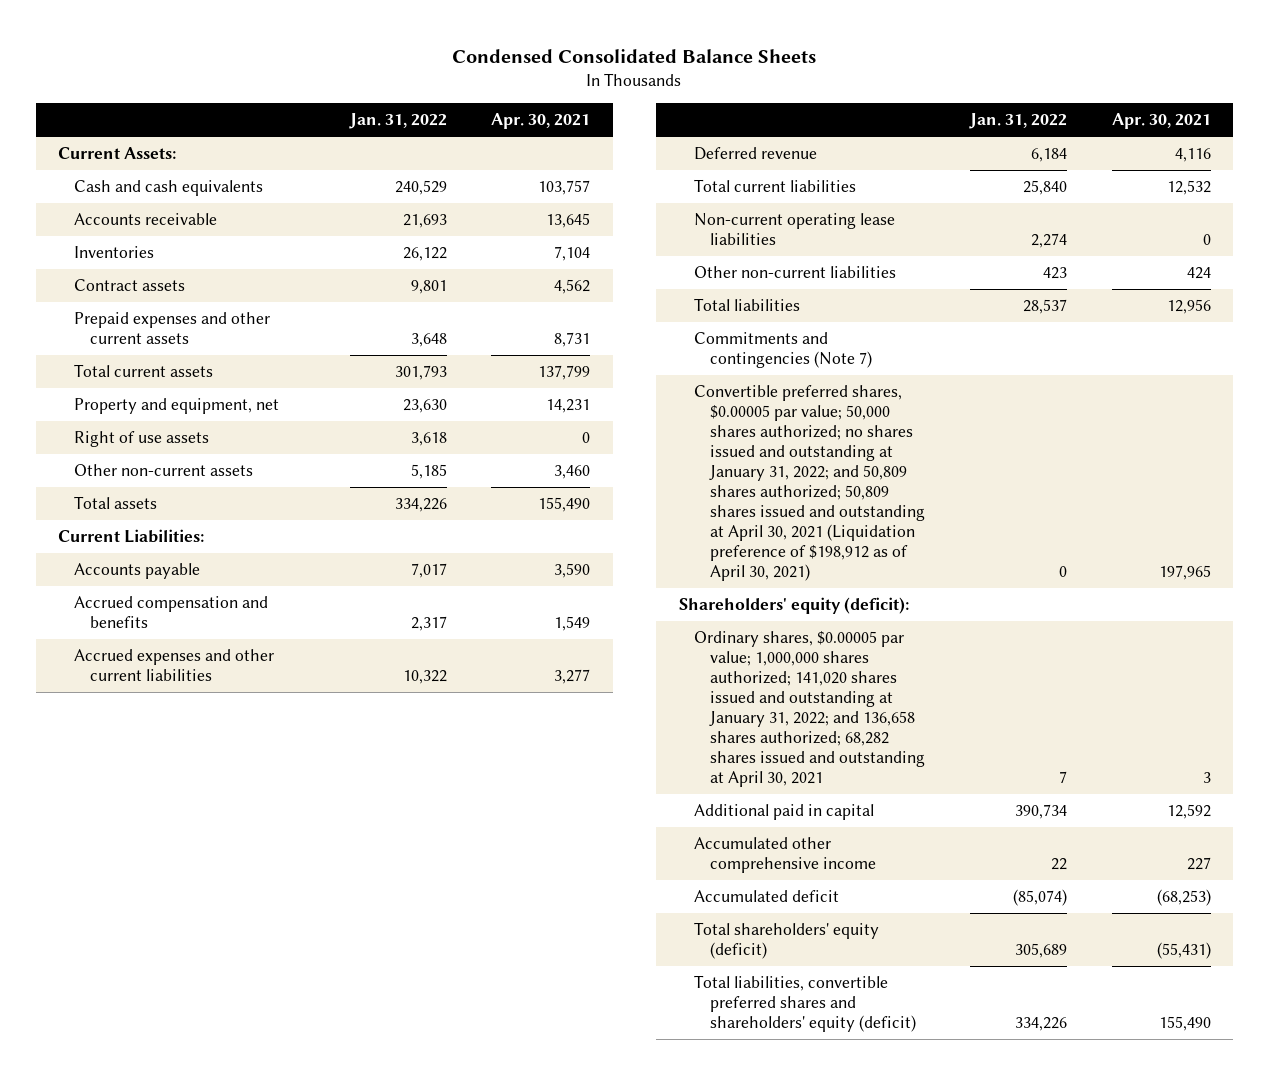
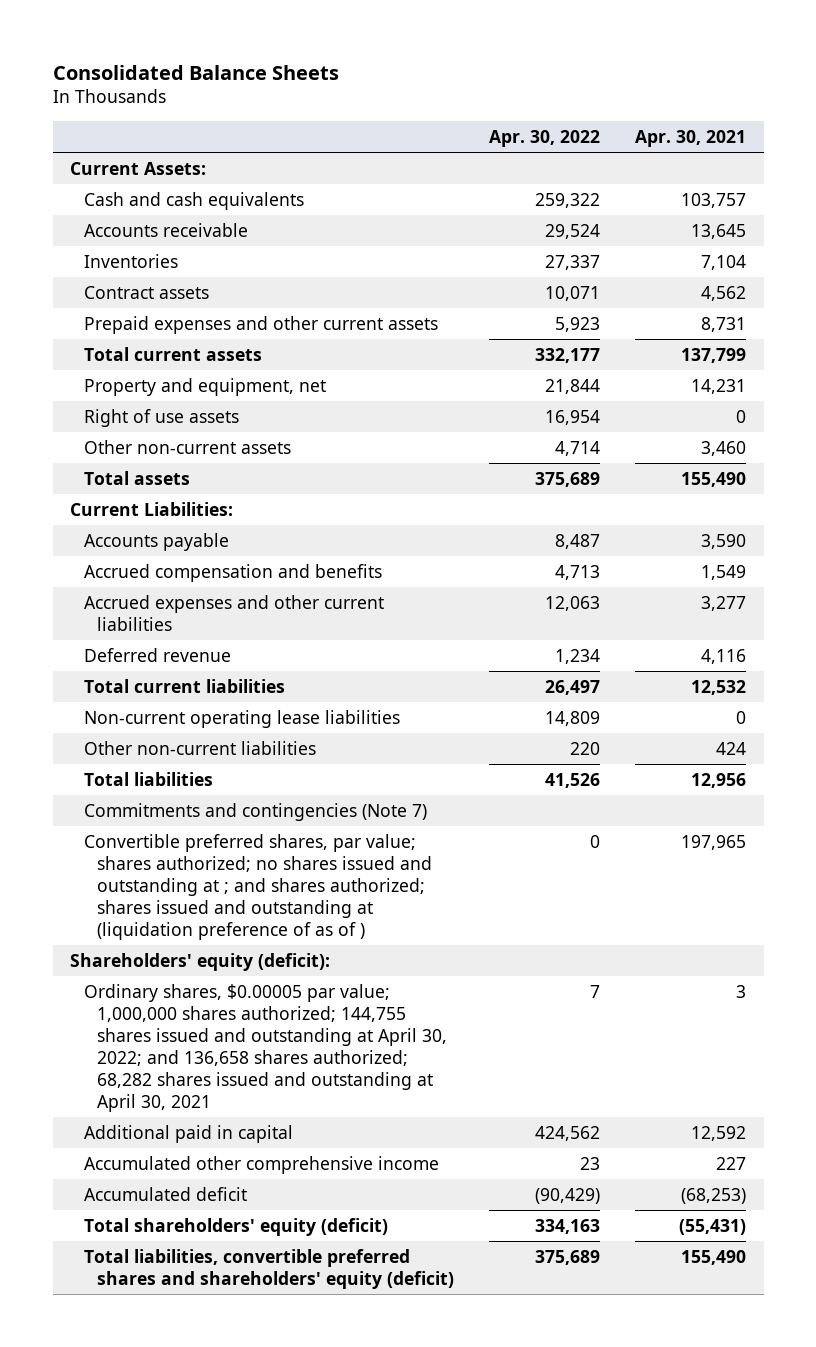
[452,48,817,63] Condensed Consolidated Balance Sheets -> [52,64,339,80] Consolidated Balance Sheets
[348,113,447,130] Jan. 31, 2022 -> none
none -> [489,129,601,147] Apr. 30, 2022
[694,385,925,582] Convertible preferred shares, $0.00005 par value; 50,000 shares authorized; no shares issued and outstanding at January 31, 2022; and 50,809 shares authorized; 50,809 shares issued and outstanding at April 30, 2021 (Liquidation preference of $198,912 as of April 30, 2021) -> [83,833,433,940] Convertible preferred shares, par value; shares authorized; no shares issued and outstanding at ; and shares authorized; shares issued and outstanding at (liquidation preference of as of )
[694,631,925,788] Ordinary shares, $0.00005 par value; 1,000,000 shares authorized; 141,020 shares issued and outstanding at January 31, 2022; and 136,658 shares authorized; 68,282 shares issued and outstanding at April 30, 2021 -> [83,983,448,1112] Ordinary shares, $0.00005 par value; 1,000,000 shares authorized; 144,755 shares issued and outstanding at April 30, 2022; and 136,658 shares authorized; 68,282 shares issued and outstanding at April 30, 2021

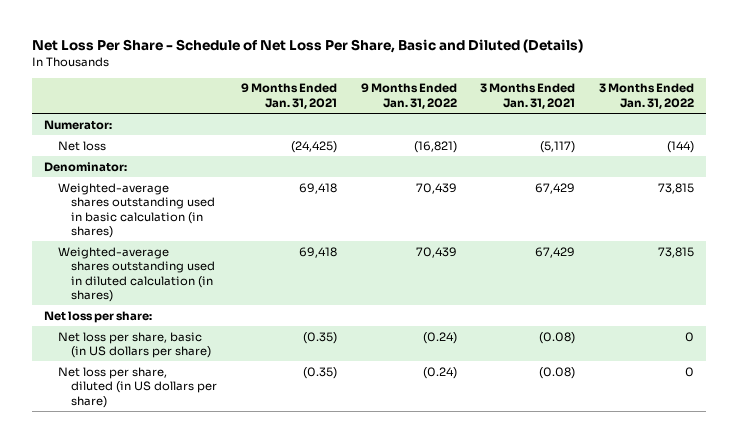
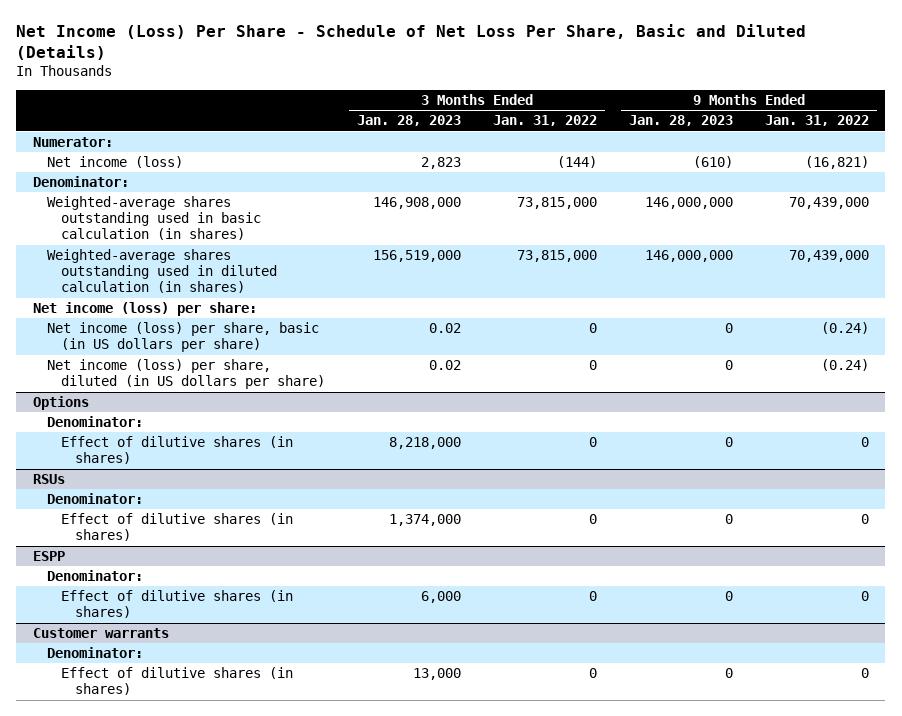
[32,39,584,54] Net Loss Per Share - Schedule of Net Loss Per Share, Basic and Diluted (Details) -> [16,24,807,61] Net Income (Loss) Per Share - Schedule of Net Loss Per Share, Basic and Diluted (Details)
[240,83,337,109] 9 Months Ended Jan. 31, 2021 -> none
[480,83,576,109] 3 Months Ended Jan. 31, 2021 -> none
none -> [357,115,462,127] Jan. 28, 2023
none -> [629,115,734,127] Jan. 28, 2023
[57,140,106,151] Net loss -> [46,156,183,169] Net income (loss)
[415,182,457,194] 70,439 -> [789,197,870,210] 70,439,000
[657,182,694,194] 73,815 -> [517,197,598,210] 73,815,000
[415,246,457,258] 70,439 -> [789,250,870,263] 70,439,000
[657,246,694,258] 73,815 -> [517,250,598,263] 73,815,000
[44,310,153,323] Net loss per share: -> [32,302,257,317] Net income (loss) per share:
[57,331,212,359] Net loss per share, basic (in US dollars per share) -> [46,322,319,353] Net income (loss) per share, basic (in US dollars per share)
[57,366,218,408] Net loss per share, diluted (in US dollars per share) -> [46,359,325,390] Net income (loss) per share, diluted (in US dollars per share)
none -> [32,396,89,411] Options
none -> [46,416,143,428] Denominator:
none -> [60,436,293,465] Effect of dilutive shares (in shares)
none -> [32,474,65,485] RSUs
none -> [46,493,143,505] Denominator:
none -> [60,513,293,542] Effect of dilutive shares (in shares)
none -> [32,551,65,562] ESPP
none -> [46,570,143,582] Denominator:
none -> [60,590,293,619] Effect of dilutive shares (in shares)
none -> [32,628,169,639] Customer warrants
none -> [46,647,143,659] Denominator:
none -> [60,667,293,696] Effect of dilutive shares (in shares)

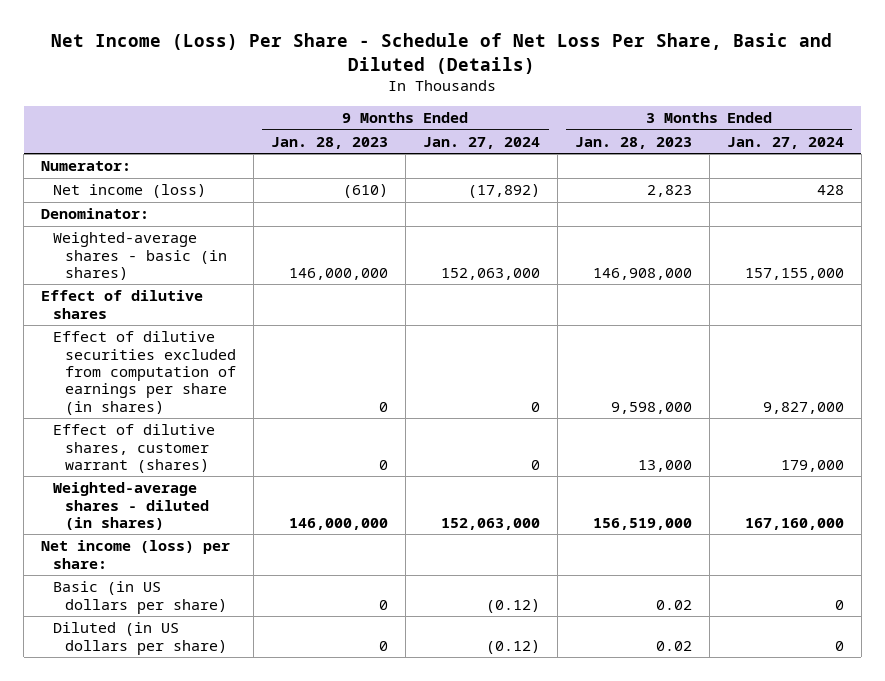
[493,115,598,127] Jan. 31, 2022 -> none
[765,115,870,127] Jan. 31, 2022 -> none
none -> [422,136,540,149] Jan. 27, 2024
none -> [726,136,844,149] Jan. 27, 2024
[46,196,261,241] Weighted-average shares outstanding used in basic calculation (in shares) -> [53,232,228,281] Weighted-average shares - basic (in shares)
none -> [41,290,204,319] Effect of dilutive shares
none -> [53,331,237,415] Effect of dilutive securities excluded from computation of earnings per share (in shares)
none -> [53,424,216,474] Effect of dilutive shares, customer warrant (shares)
[46,249,277,294] Weighted-average shares outstanding used in diluted calculation (in shares) -> [53,482,210,531] Weighted-average shares - diluted (in shares)
[32,396,89,411] Options -> none
[46,416,143,428] Denominator: -> none
[60,436,293,465] Effect of dilutive shares (in shares) -> none
[32,474,65,485] RSUs -> none
[46,493,143,505] Denominator: -> none
[60,513,293,542] Effect of dilutive shares (in shares) -> none
[32,551,65,562] ESPP -> none
[46,570,143,582] Denominator: -> none
[60,590,293,619] Effect of dilutive shares (in shares) -> none
[32,628,169,639] Customer warrants -> none
[46,647,143,659] Denominator: -> none
[60,667,293,696] Effect of dilutive shares (in shares) -> none
[46,322,319,353] Net income (loss) per share, basic (in US dollars per share) -> [53,581,228,614] Basic (in US dollars per share)
[46,359,325,390] Net income (loss) per share, diluted (in US dollars per share) -> [53,622,228,655] Diluted (in US dollars per share)

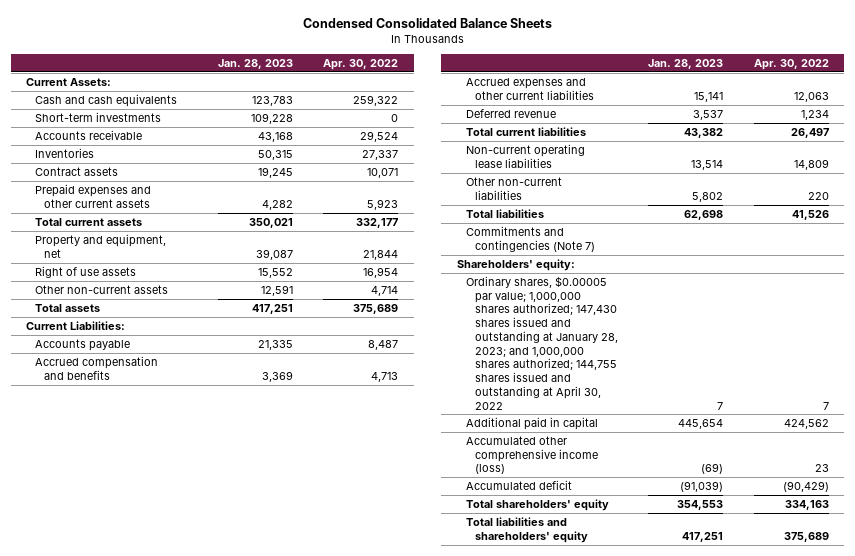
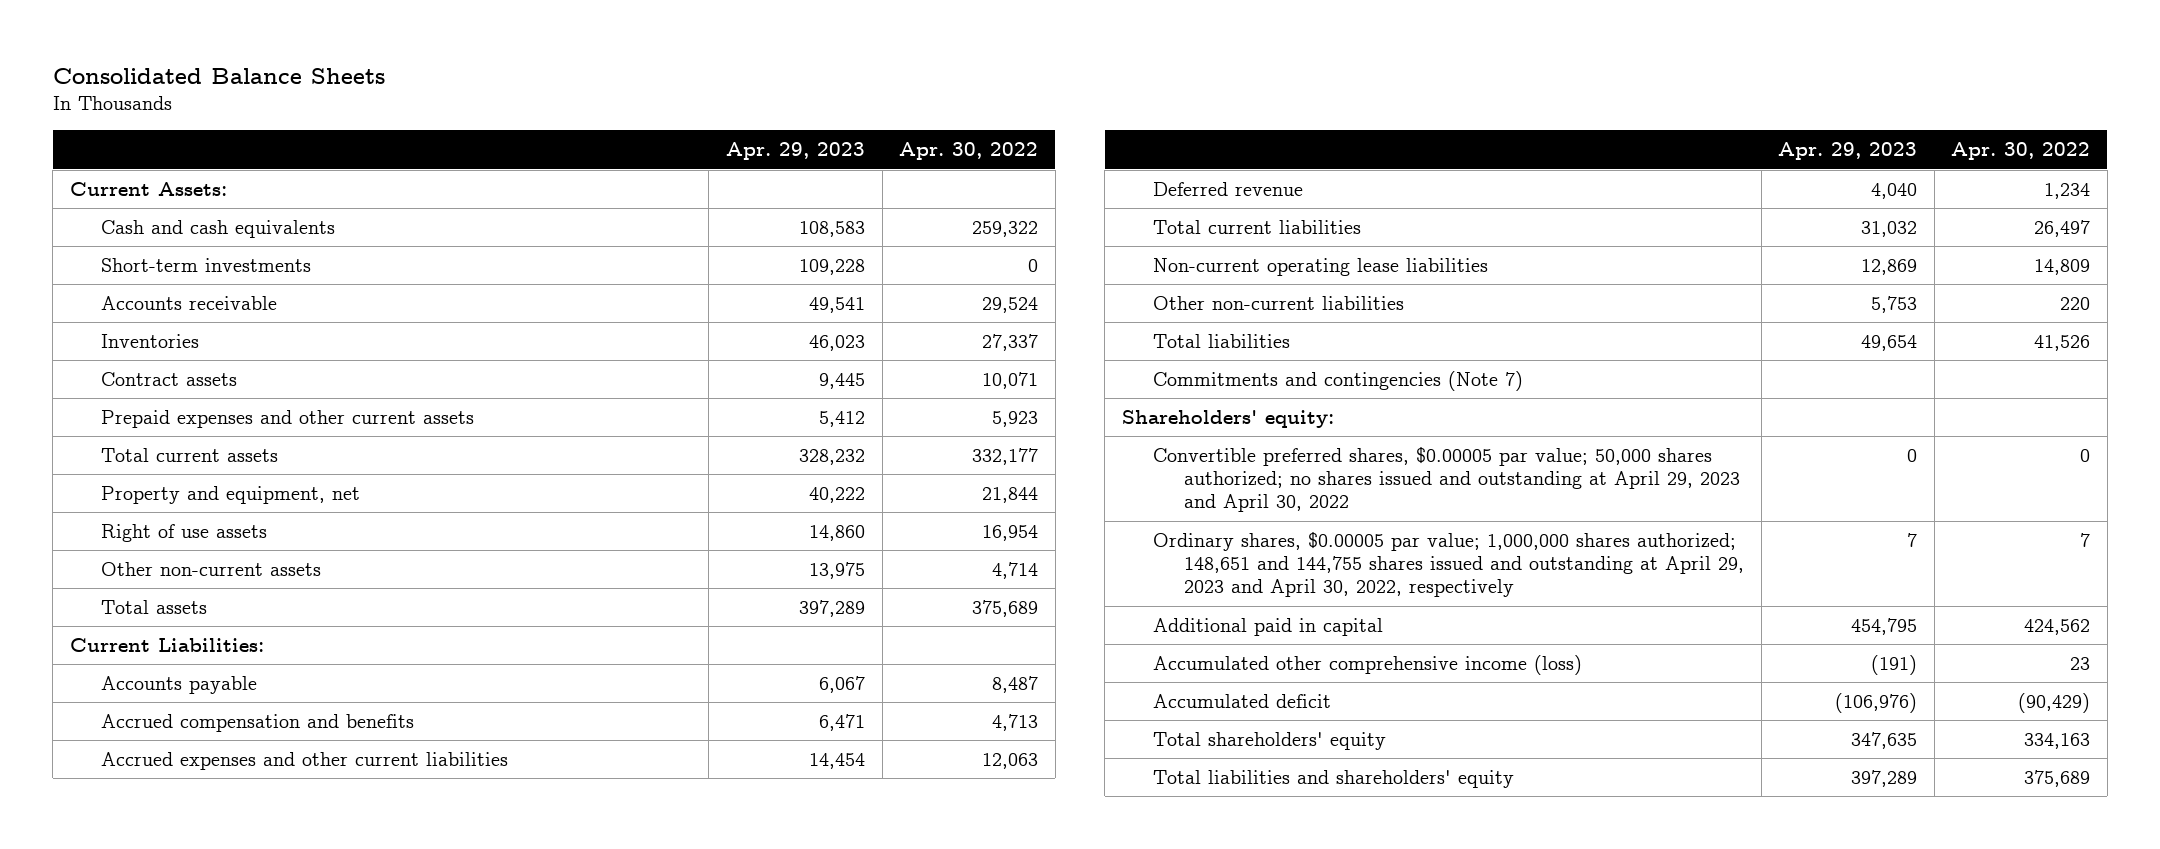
[302,17,552,28] Condensed Consolidated Balance Sheets -> [52,67,385,84] Consolidated Balance Sheets
[217,58,293,69] Jan. 28, 2023 -> none
none -> [726,142,866,161] Apr. 29, 2023
none -> [1153,447,1740,513] Convertible preferred shares, $0.00005 par value; 50,000 shares authorized; no shares issued and outstanding at April 29, 2023 and April 30, 2022
[465,275,618,410] Ordinary shares, $0.00005 par value; 1,000,000 shares authorized; 147,430 shares issued and outstanding at January 28, 2023; and 1,000,000 shares authorized; 144,755 shares issued and outstanding at April 30, 2022 -> [1153,532,1744,598] Ordinary shares, $0.00005 par value; 1,000,000 shares authorized; 148,651 and 144,755 shares issued and outstanding at April 29, 2023 and April 30, 2022, respectively

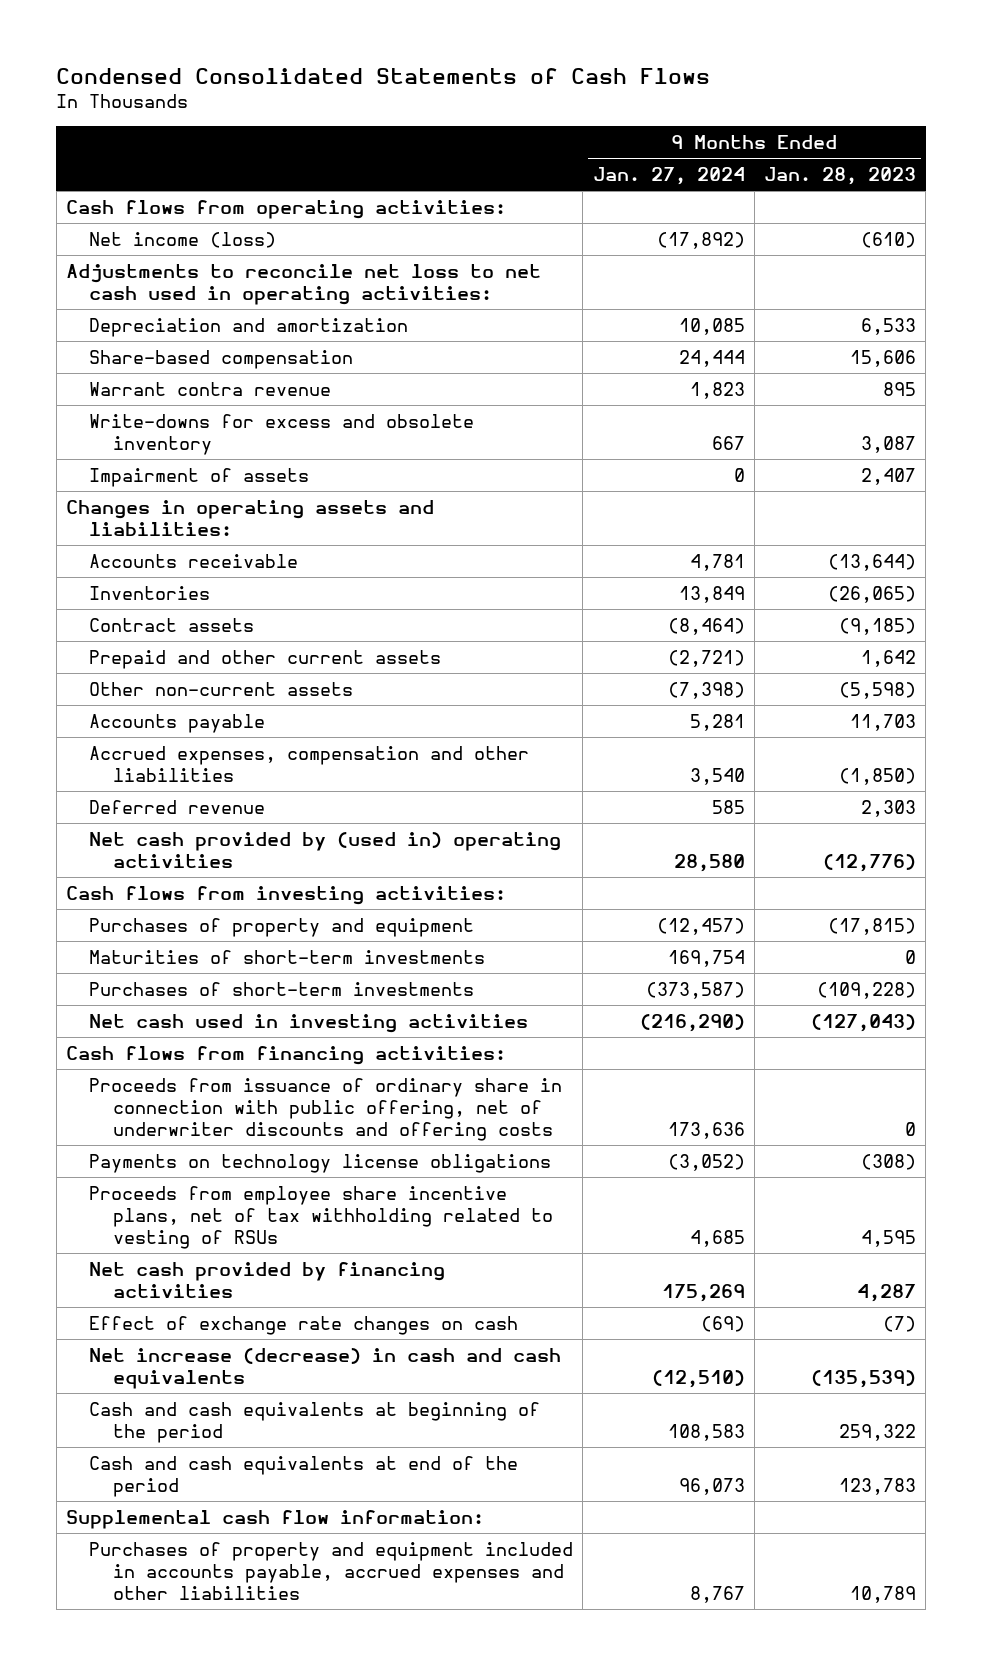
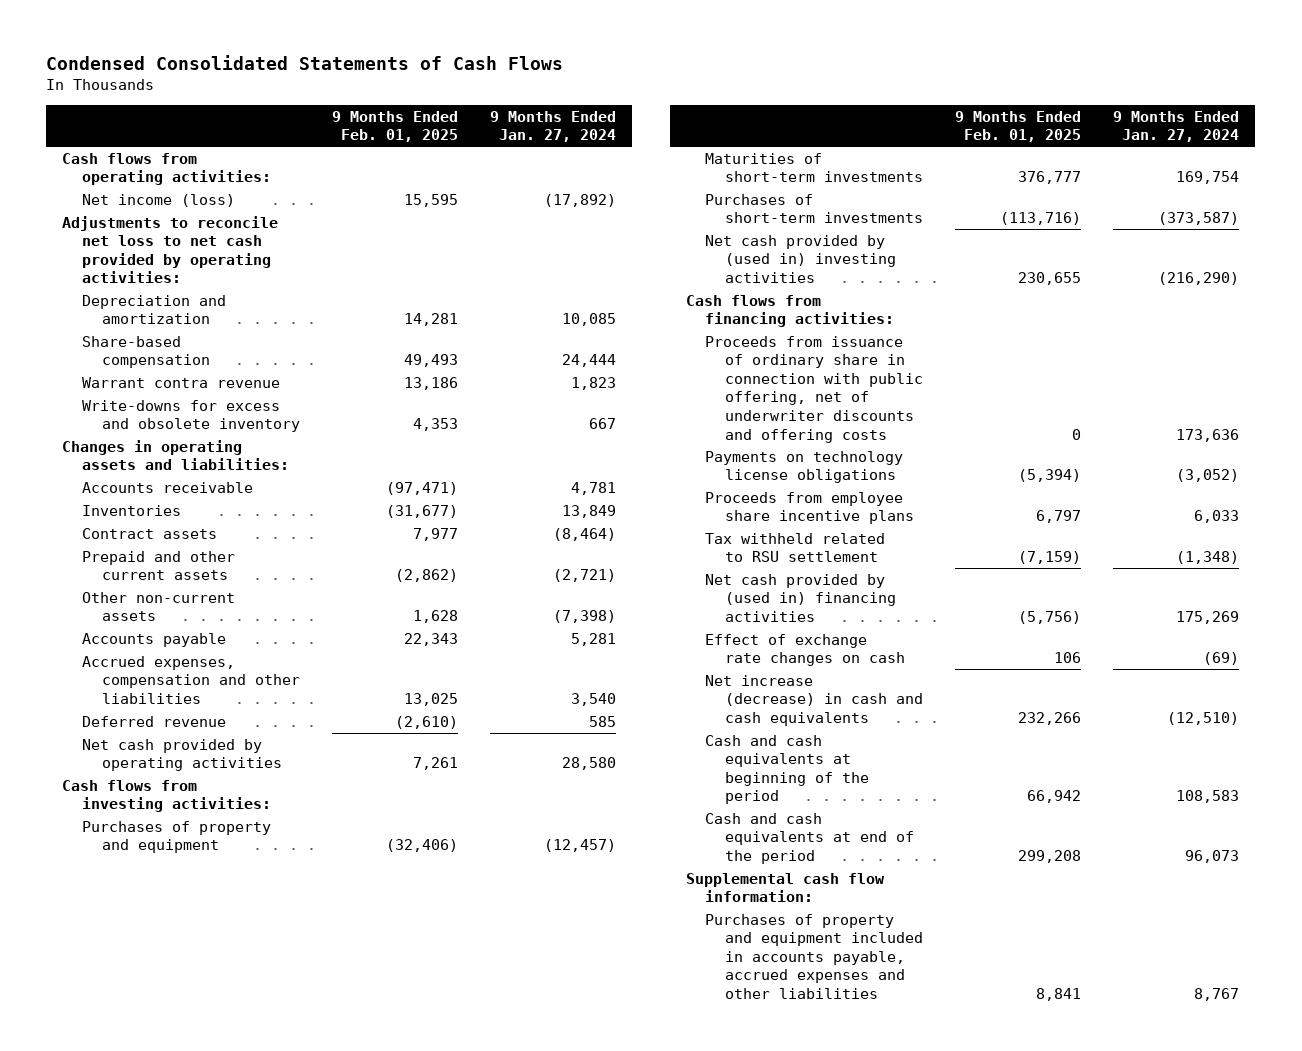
[763,166,916,185] Jan. 28, 2023 -> none
none -> [331,110,458,143] 9 Months Ended Feb. 01, 2025
[65,263,541,305] Adjustments to reconcile net loss to net cash used in operating activities: -> [62,215,279,284] Adjustments to reconcile net loss to net cash provided by operating activities:
[89,467,310,487] Impairment of assets -> none
[89,831,562,868] Net cash provided by (used in) operating activities -> [82,738,282,772] Net cash provided by operating activities
[89,1013,529,1033] Net cash used in investing activities -> [705,234,896,283] Net cash provided by (used in) investing activities
[89,1185,553,1249] Proceeds from employee share incentive plans, net of tax withholding related to vesting of RSUs -> [705,491,914,525] Proceeds from employee share incentive plans
[689,1229,745,1247] 4,685 -> [1194,510,1240,524] 6,033
none -> [705,532,886,563] Tax withheld related to RSU settlement
[89,1261,446,1298] Net cash provided by financing activities -> [705,573,896,622] Net cash provided by (used in) financing activities

